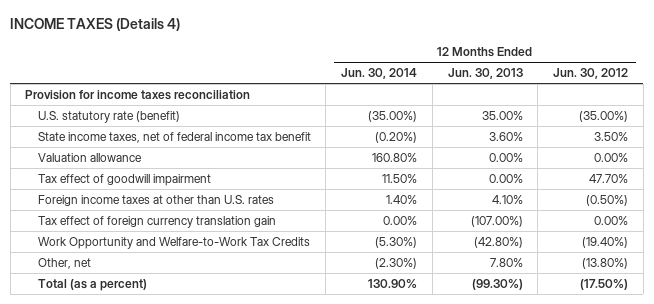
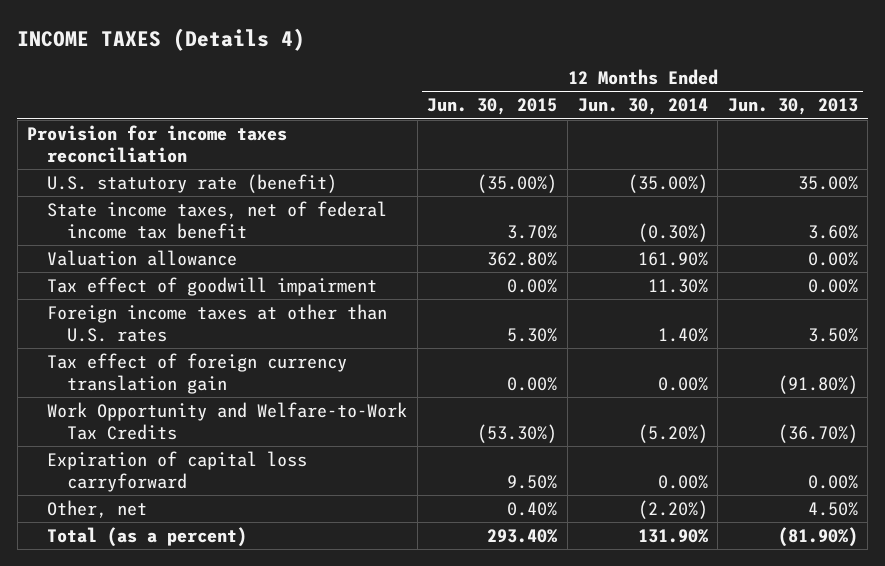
[553,67,629,79] Jun. 30, 2012 -> none
none -> [427,98,558,116] Jun. 30, 2015
[375,131,418,143] (0.20%) -> [637,222,708,242] (0.30%)
[372,152,418,162] 160.80% -> [637,252,708,267] 161.90%
[382,173,418,183] 11.50% -> [647,279,708,294] 11.30%
[491,194,523,204] 4.10% -> [807,327,858,342] 3.50%
[470,215,523,227] (107.00%) -> [777,374,858,394] (91.80%)
[375,236,418,248] (5.30%) -> [637,423,708,443] (5.20%)
[473,236,523,248] (42.80%) -> [777,423,858,443] (36.70%)
none -> [47,451,308,492] Expiration of capital loss carryforward
[375,257,418,269] (2.30%) -> [637,500,708,520] (2.20%)
[489,257,523,267] 7.80% -> [807,502,858,517] 4.50%
[368,278,418,288] 130.90% -> [637,529,709,544] 131.90%
[471,278,523,290] (99.30%) -> [777,527,858,548] (81.90%)

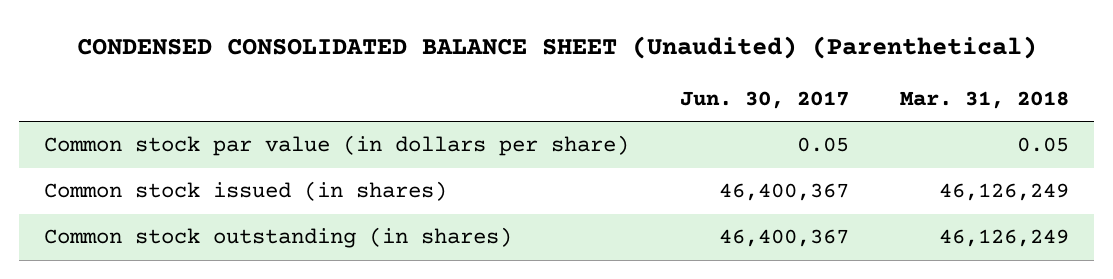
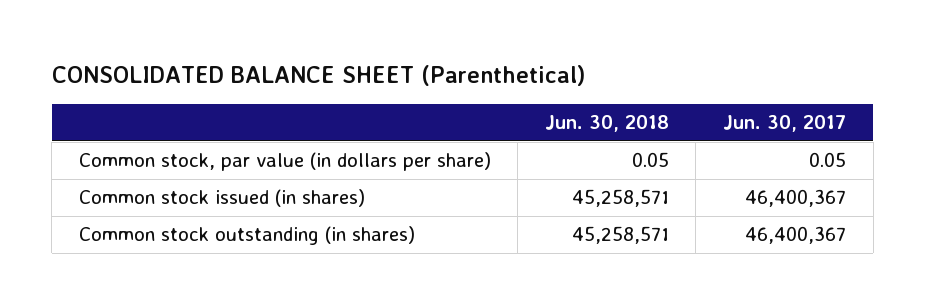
[76,35,1037,59] CONDENSED CONSOLIDATED BALANCE SHEET (Unaudited) (Parenthetical) -> [51,65,585,87] CONSOLIDATED BALANCE SHEET (Parenthetical)
[900,91,1070,110] Mar. 31, 2018 -> none
none -> [544,114,669,132] Jun. 30, 2018
[44,135,630,157] Common stock par value (in dollars per share) -> [78,152,491,172] Common stock, par value (in dollars per share)

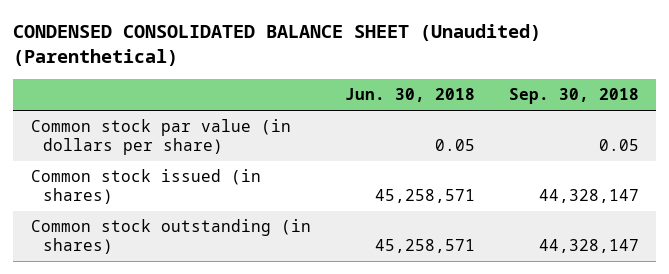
[51,65,585,87] CONSOLIDATED BALANCE SHEET (Parenthetical) -> [13,24,542,67] CONDENSED CONSOLIDATED BALANCE SHEET (Unaudited) (Parenthetical)
[723,114,847,132] Jun. 30, 2017 -> none
none -> [508,88,639,105] Sep. 30, 2018
[78,152,491,172] Common stock, par value (in dollars per share) -> [30,119,291,156] Common stock par value (in dollars per share)

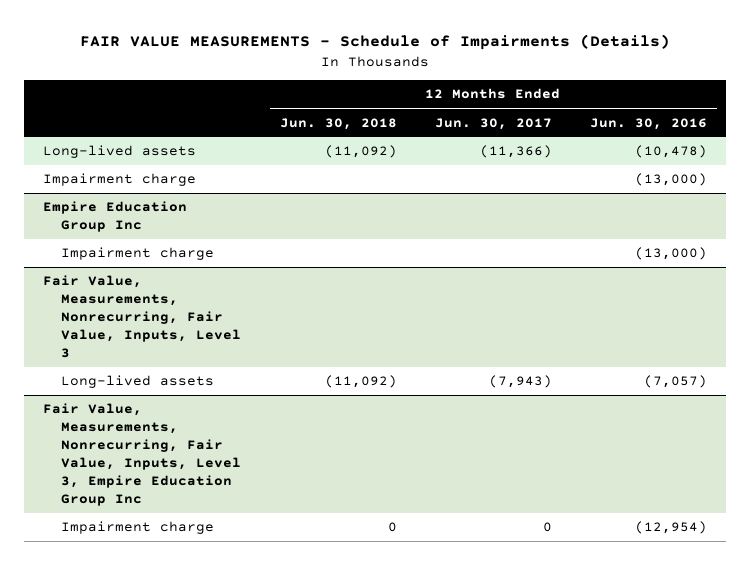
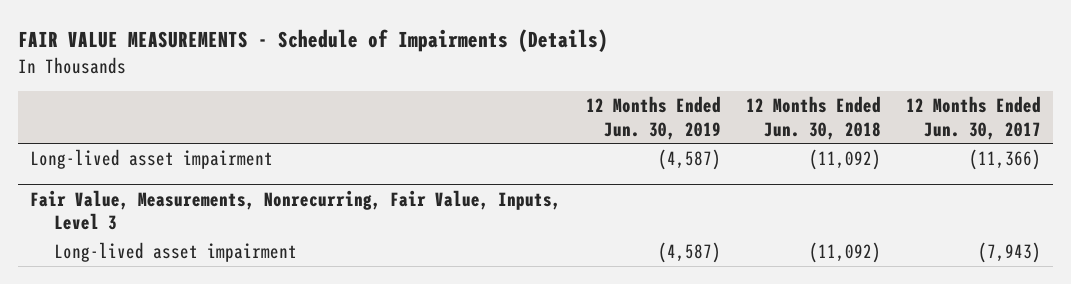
[590,117,708,130] Jun. 30, 2016 -> none
none -> [586,96,722,140] 12 Months Ended Jun. 30, 2019
[42,173,196,187] Impairment charge -> none
[42,201,187,233] Empire Education Group Inc -> none
[61,247,215,261] Impairment charge -> none
[42,145,196,159] Long-lived assets -> [30,148,274,169] Long-lived asset impairment
[42,403,242,507] Fair Value, Measurements, Nonrecurring, Fair Value, Inputs, Level 3, Empire Education Group Inc -> none
[61,521,215,535] Impairment charge -> none
[61,375,215,389] Long-lived assets -> [53,241,297,262] Long-lived asset impairment

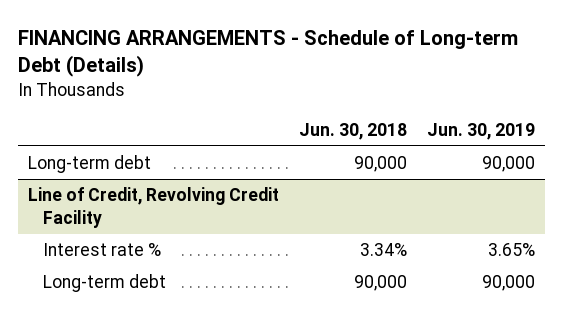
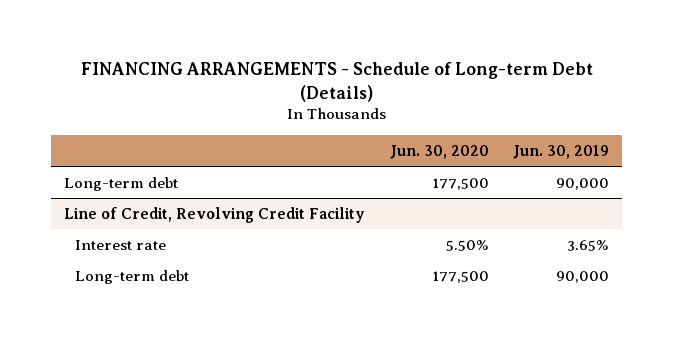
[298,122,407,140] Jun. 30, 2018 -> none
none -> [389,144,489,159] Jun. 30, 2020
[43,243,162,257] Interest rate % -> [74,239,166,250] Interest rate

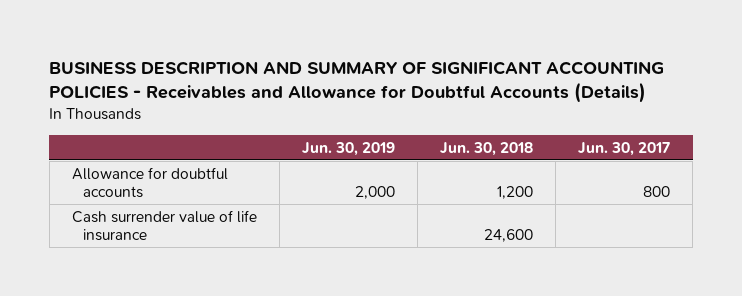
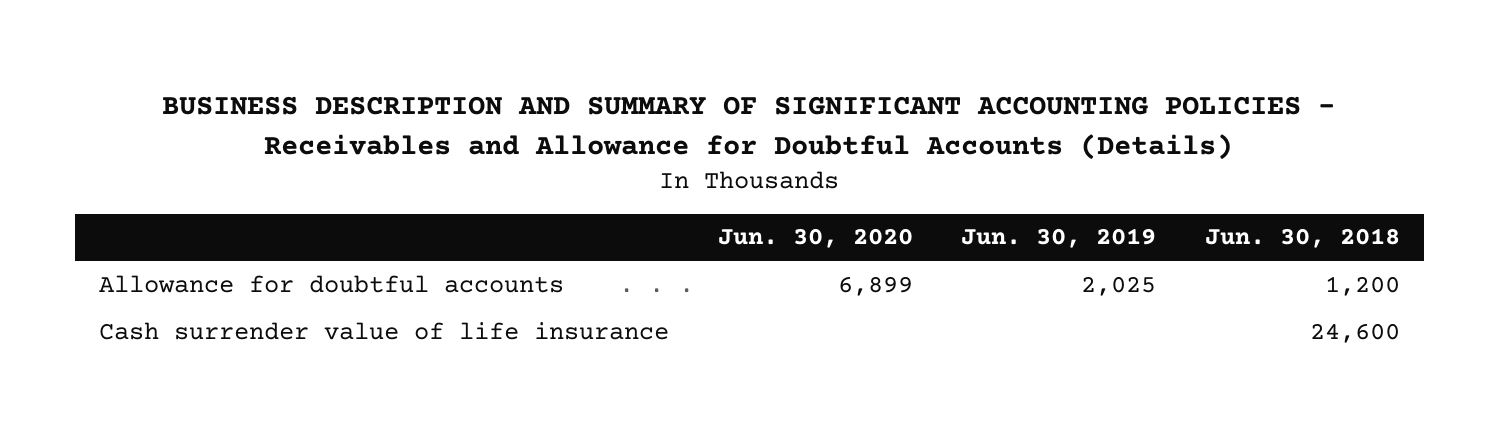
[578,141,671,156] Jun. 30, 2017 -> none
none -> [717,228,913,249] Jun. 30, 2020
[355,185,396,199] 2,000 -> [1081,275,1157,296] 2,025

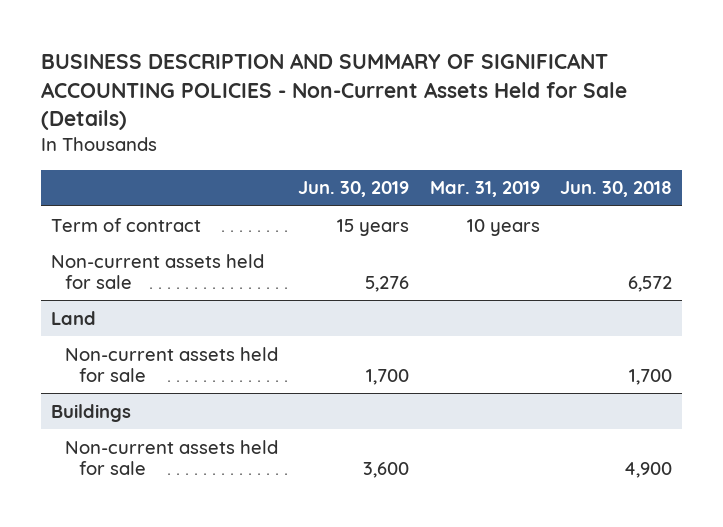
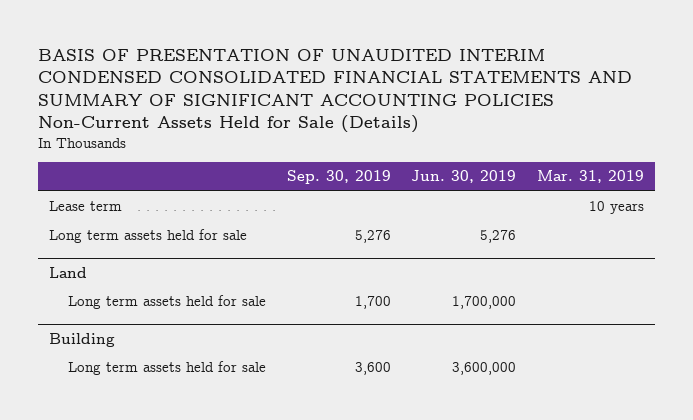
[40,53,627,131] BUSINESS DESCRIPTION AND SUMMARY OF SIGNIFICANT ACCOUNTING POLICIES - Non-Current Assets Held for Sale (Details) -> [38,48,633,134] BASIS OF PRESENTATION OF UNAUDITED INTERIM CONDENSED CONSOLIDATED FINANCIAL STATEMENTS AND SUMMARY OF SIGNIFICANT ACCOUNTING POLICIES Non-Current Assets Held for Sale (Details)
[560,181,673,198] Jun. 30, 2018 -> none
none -> [286,170,391,185] Sep. 30, 2019
[50,217,201,232] Term of contract -> none
none -> [48,201,122,212] Lease term
[50,253,264,289] Non-current assets held for sale -> [48,229,247,244] Long term assets held for sale
[64,346,278,382] Non-current assets held for sale -> [67,295,266,310] Long term assets held for sale
[366,368,410,385] 1,700 -> [452,296,517,310] 1,700,000
[50,403,131,422] Buildings -> [48,332,115,347] Building
[64,439,278,475] Non-current assets held for sale -> [67,361,266,376] Long term assets held for sale
[363,461,410,478] 3,600 -> [452,362,517,376] 3,600,000

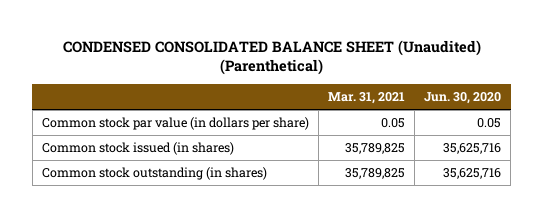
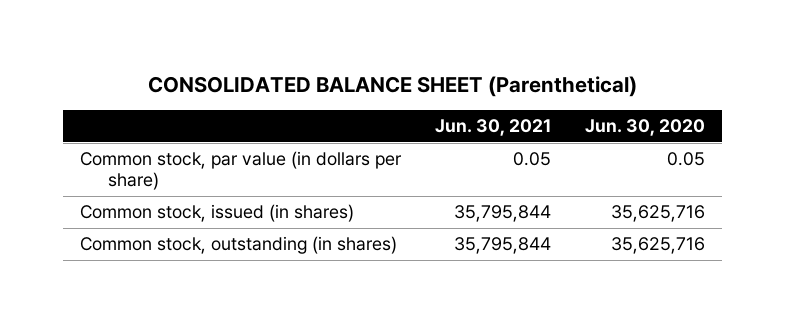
[62,39,481,76] CONDENSED CONSOLIDATED BALANCE SHEET (Unaudited) (Parenthetical) -> [147,75,637,97] CONSOLIDATED BALANCE SHEET (Parenthetical)
[328,92,406,105] Mar. 31, 2021 -> none
none -> [435,119,552,137] Jun. 30, 2021
[41,117,309,131] Common stock par value (in dollars per share) -> [80,151,403,191] Common stock, par value (in dollars per share)
[41,142,234,156] Common stock issued (in shares) -> [80,204,355,223] Common stock, issued (in shares)
[41,167,267,181] Common stock outstanding (in shares) -> [80,236,398,255] Common stock, outstanding (in shares)

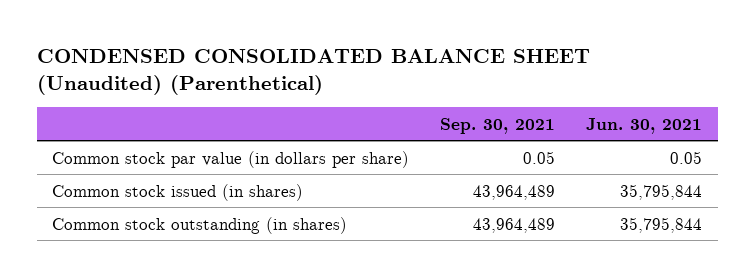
[147,75,637,97] CONSOLIDATED BALANCE SHEET (Parenthetical) -> [36,49,590,95] CONDENSED CONSOLIDATED BALANCE SHEET (Unaudited) (Parenthetical)
[585,119,706,137] Jun. 30, 2020 -> none
none -> [440,117,556,134] Sep. 30, 2021
[80,151,403,191] Common stock, par value (in dollars per share) -> [52,150,410,168] Common stock par value (in dollars per share)
[80,204,355,223] Common stock, issued (in shares) -> [52,183,304,201] Common stock issued (in shares)
[80,236,398,255] Common stock, outstanding (in shares) -> [52,216,348,234] Common stock outstanding (in shares)

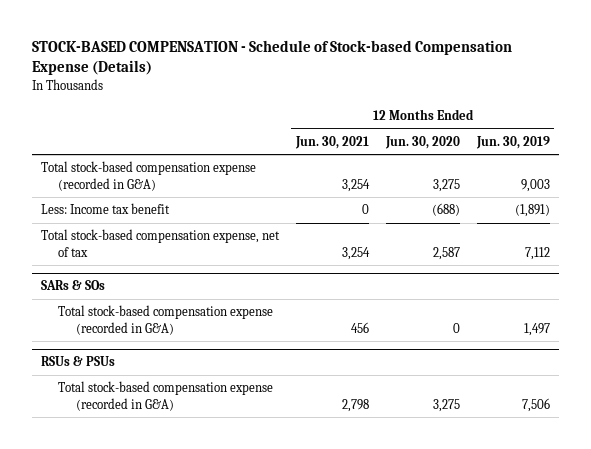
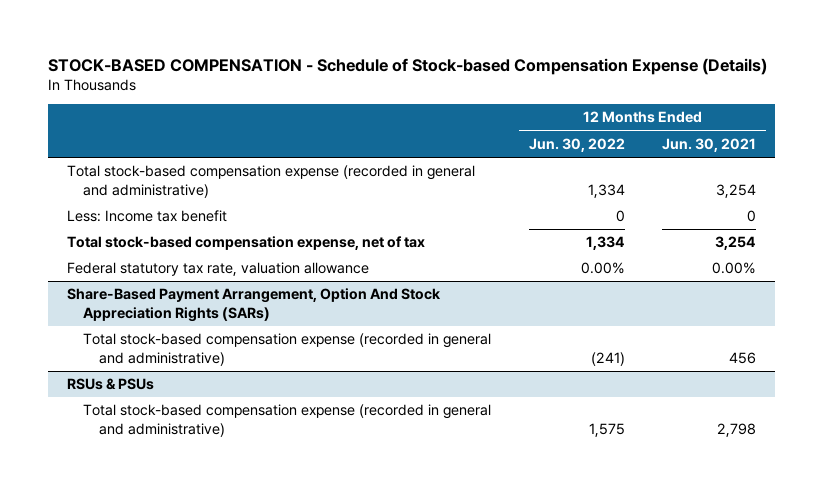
[384,135,460,149] Jun. 30, 2020 -> none
[476,135,551,149] Jun. 30, 2019 -> none
none -> [528,137,625,152] Jun. 30, 2022
[40,161,256,191] Total stock-based compensation expense (recorded in G&A) -> [67,165,476,198] Total stock-based compensation expense (recorded in general and administrative)
none -> [67,262,370,277] Federal statutory tax rate, valuation allowance
[40,280,105,291] SARs & SOs -> [67,288,442,322] Share-Based Payment Arrangement, Option And Stock Appreciation Rights (SARs)
[58,305,274,335] Total stock-based compensation expense (recorded in G&A) -> [83,333,492,366] Total stock-based compensation expense (recorded in general and administrative)
[58,381,274,411] Total stock-based compensation expense (recorded in G&A) -> [83,404,492,437] Total stock-based compensation expense (recorded in general and administrative)

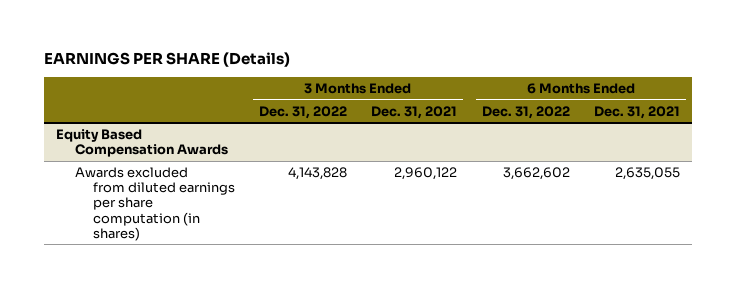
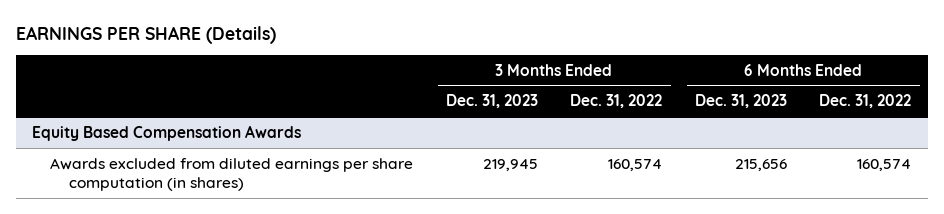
[371,105,458,119] Dec. 31, 2021 -> none
[593,105,680,119] Dec. 31, 2021 -> none
none -> [445,94,538,109] Dec. 31, 2023
none -> [694,94,787,109] Dec. 31, 2023
[288,167,348,181] 4,143,828 -> [608,158,663,171] 160,574
[502,167,570,181] 3,662,602 -> [857,158,912,171] 160,574

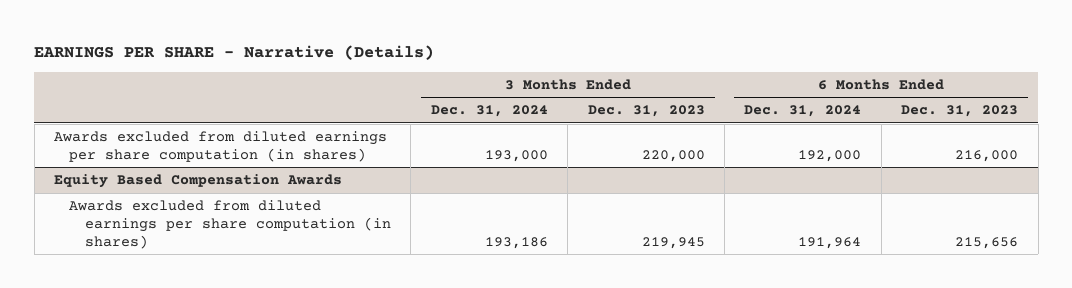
[15,25,276,44] EARNINGS PER SHARE (Details) -> [34,44,435,60] EARNINGS PER SHARE - Narrative (Details)
[570,94,663,109] Dec. 31, 2022 -> none
[819,94,912,109] Dec. 31, 2022 -> none
none -> [430,105,548,118] Dec. 31, 2024
none -> [744,105,862,118] Dec. 31, 2024
none -> [54,131,388,162] Awards excluded from diluted earnings per share computation (in shares)

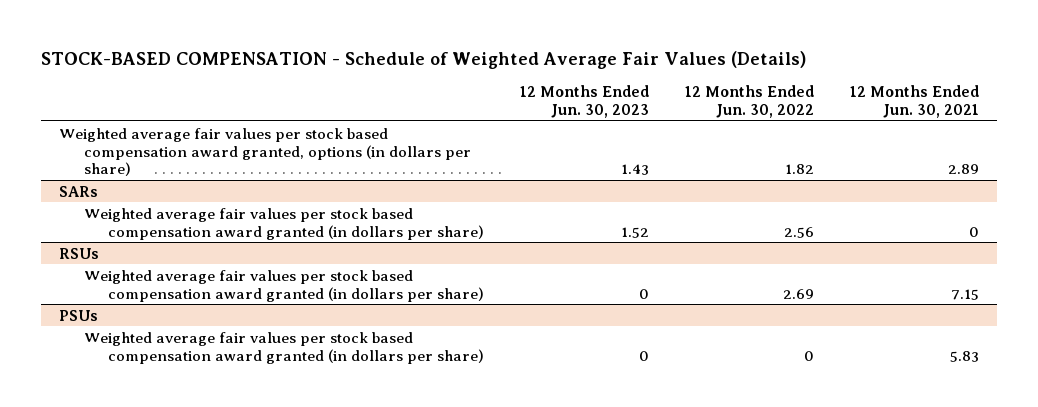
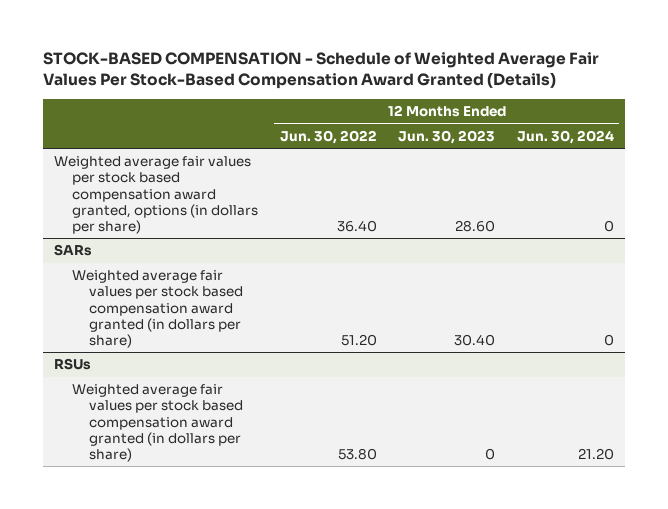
[40,50,806,69] STOCK-BASED COMPENSATION - Schedule of Weighted Average Fair Values (Details) -> [43,52,600,90] STOCK-BASED COMPENSATION - Schedule of Weighted Average Fair Values Per Stock-Based Compensation Award Granted (Details)
[850,84,980,118] 12 Months Ended Jun. 30, 2021 -> none
none -> [516,129,614,144] Jun. 30, 2024
[621,164,650,176] 1.43 -> [455,219,496,232] 28.60
[785,164,815,175] 1.82 -> [336,219,377,232] 36.40
[621,226,650,238] 1.52 -> [454,333,496,346] 30.40
[784,226,815,238] 2.56 -> [340,333,377,346] 51.20
[58,309,98,321] PSUs -> none
[83,331,485,364] Weighted average fair values per stock based compensation award granted (in dollars per share) -> none
[783,288,815,299] 2.69 -> [337,447,377,460] 53.80

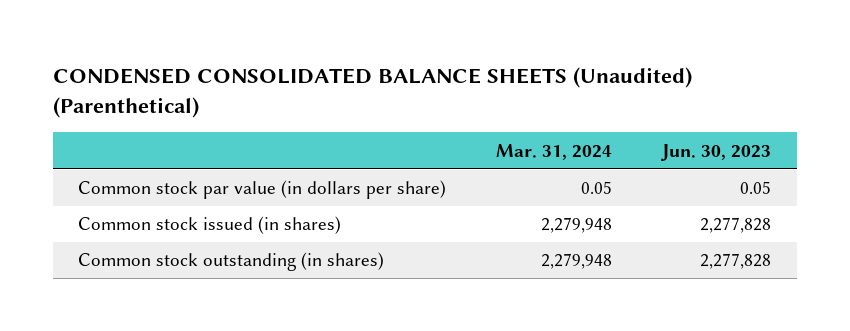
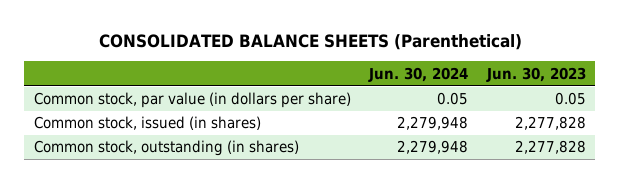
[53,67,693,118] CONDENSED CONSOLIDATED BALANCE SHEETS (Unaudited) (Parenthetical) -> [98,33,522,50] CONSOLIDATED BALANCE SHEETS (Parenthetical)
[496,143,613,160] Mar. 31, 2024 -> none
none -> [368,66,469,82] Jun. 30, 2024
[78,180,447,200] Common stock par value (in dollars per share) -> [33,92,351,109] Common stock, par value (in dollars per share)
[78,216,342,235] Common stock issued (in shares) -> [33,116,261,131] Common stock, issued (in shares)
[78,252,385,272] Common stock outstanding (in shares) -> [33,140,299,157] Common stock, outstanding (in shares)

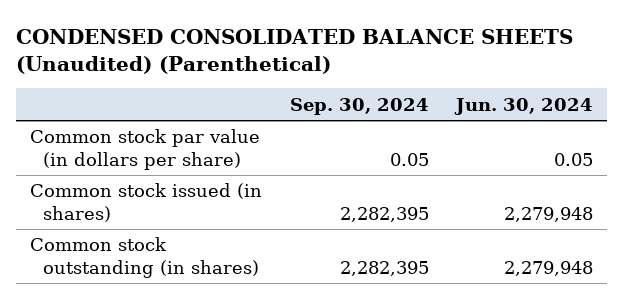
[98,33,522,50] CONSOLIDATED BALANCE SHEETS (Parenthetical) -> [16,28,574,74] CONDENSED CONSOLIDATED BALANCE SHEETS (Unaudited) (Parenthetical)
[486,66,587,82] Jun. 30, 2023 -> none
none -> [289,97,429,115] Sep. 30, 2024
[33,92,351,109] Common stock, par value (in dollars per share) -> [30,129,261,170] Common stock par value (in dollars per share)
[33,116,261,131] Common stock, issued (in shares) -> [30,183,263,222] Common stock issued (in shares)
[33,140,299,157] Common stock, outstanding (in shares) -> [30,237,260,278] Common stock outstanding (in shares)

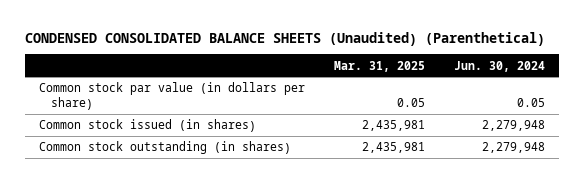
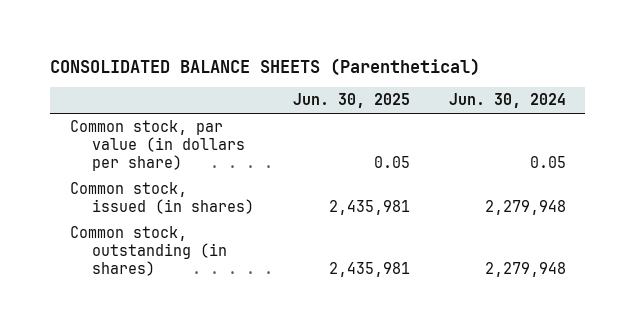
[24,31,545,46] CONDENSED CONSOLIDATED BALANCE SHEETS (Unaudited) (Parenthetical) -> [50,57,481,76] CONSOLIDATED BALANCE SHEETS (Parenthetical)
[333,60,425,72] Mar. 31, 2025 -> none
none -> [292,93,410,109] Jun. 30, 2025
[38,82,305,111] Common stock par value (in dollars per share) -> [69,120,245,172] Common stock, par value (in dollars per share)
[38,119,256,133] Common stock issued (in shares) -> [69,182,254,215] Common stock, issued (in shares)
[38,141,291,155] Common stock outstanding (in shares) -> [69,226,227,277] Common stock, outstanding (in shares)

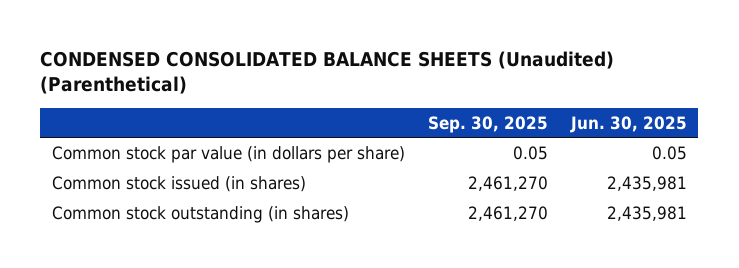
[50,57,481,76] CONSOLIDATED BALANCE SHEETS (Parenthetical) -> [40,50,615,95] CONDENSED CONSOLIDATED BALANCE SHEETS (Unaudited) (Parenthetical)
[448,93,566,109] Jun. 30, 2024 -> none
none -> [427,115,548,133] Sep. 30, 2025
[69,120,245,172] Common stock, par value (in dollars per share) -> [51,145,405,163] Common stock par value (in dollars per share)
[69,182,254,215] Common stock, issued (in shares) -> [51,175,306,192] Common stock issued (in shares)
[69,226,227,277] Common stock, outstanding (in shares) -> [51,205,349,223] Common stock outstanding (in shares)

